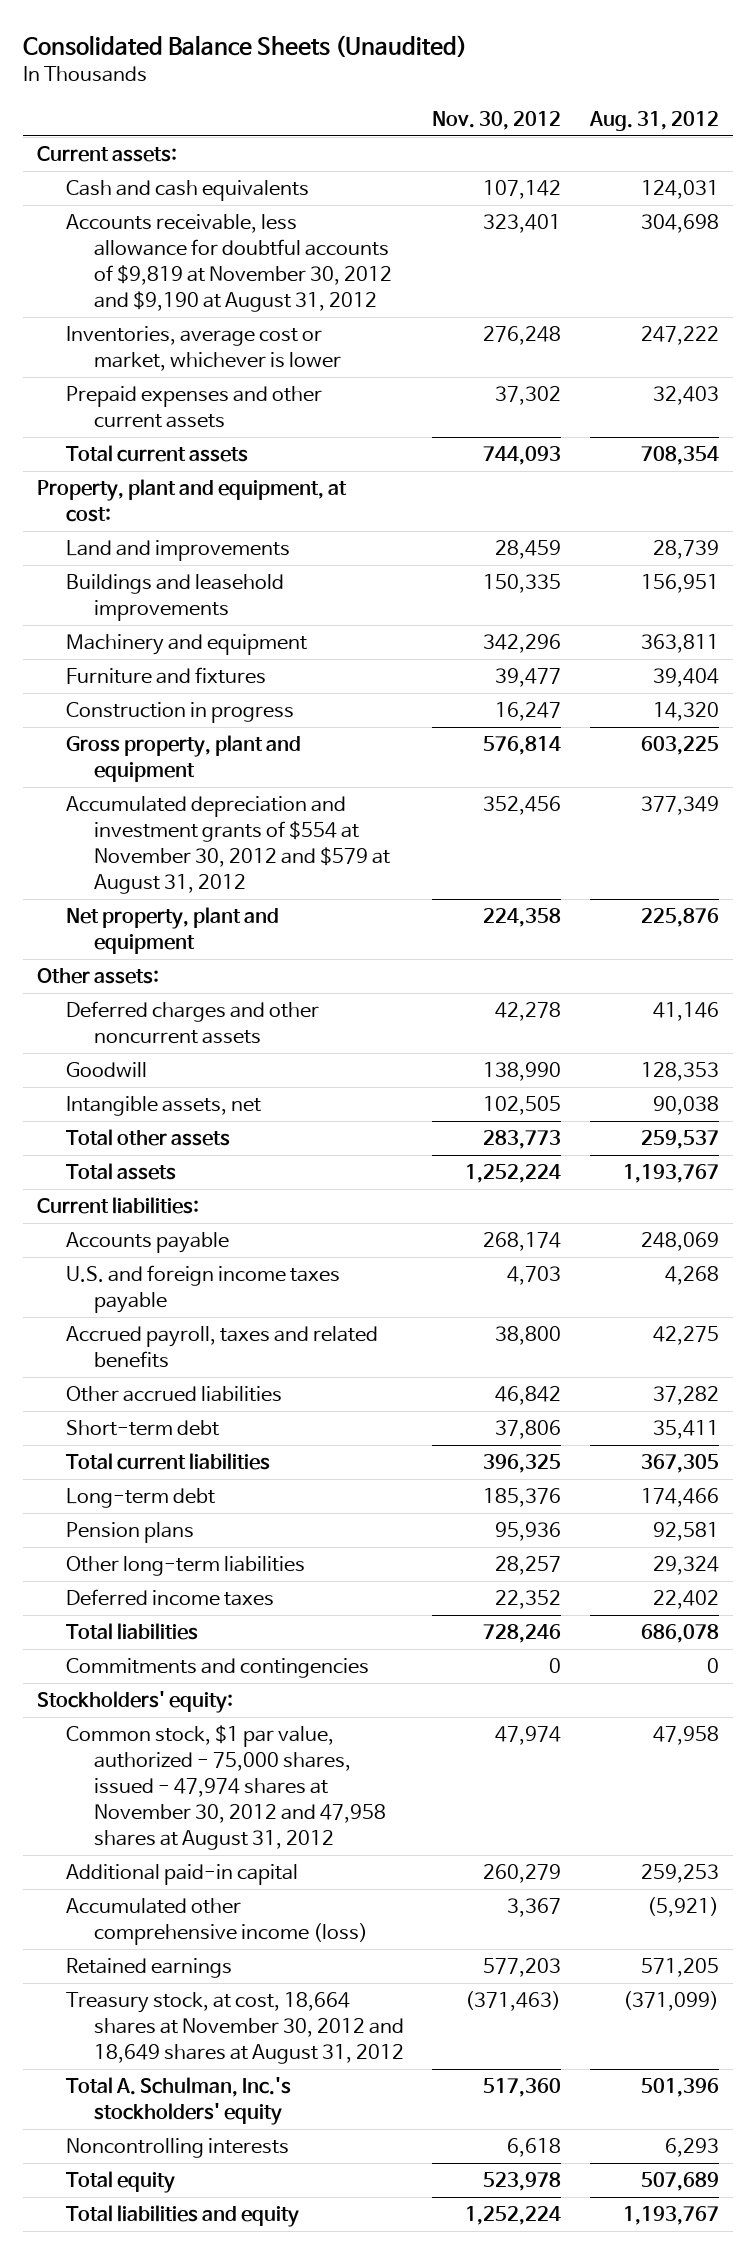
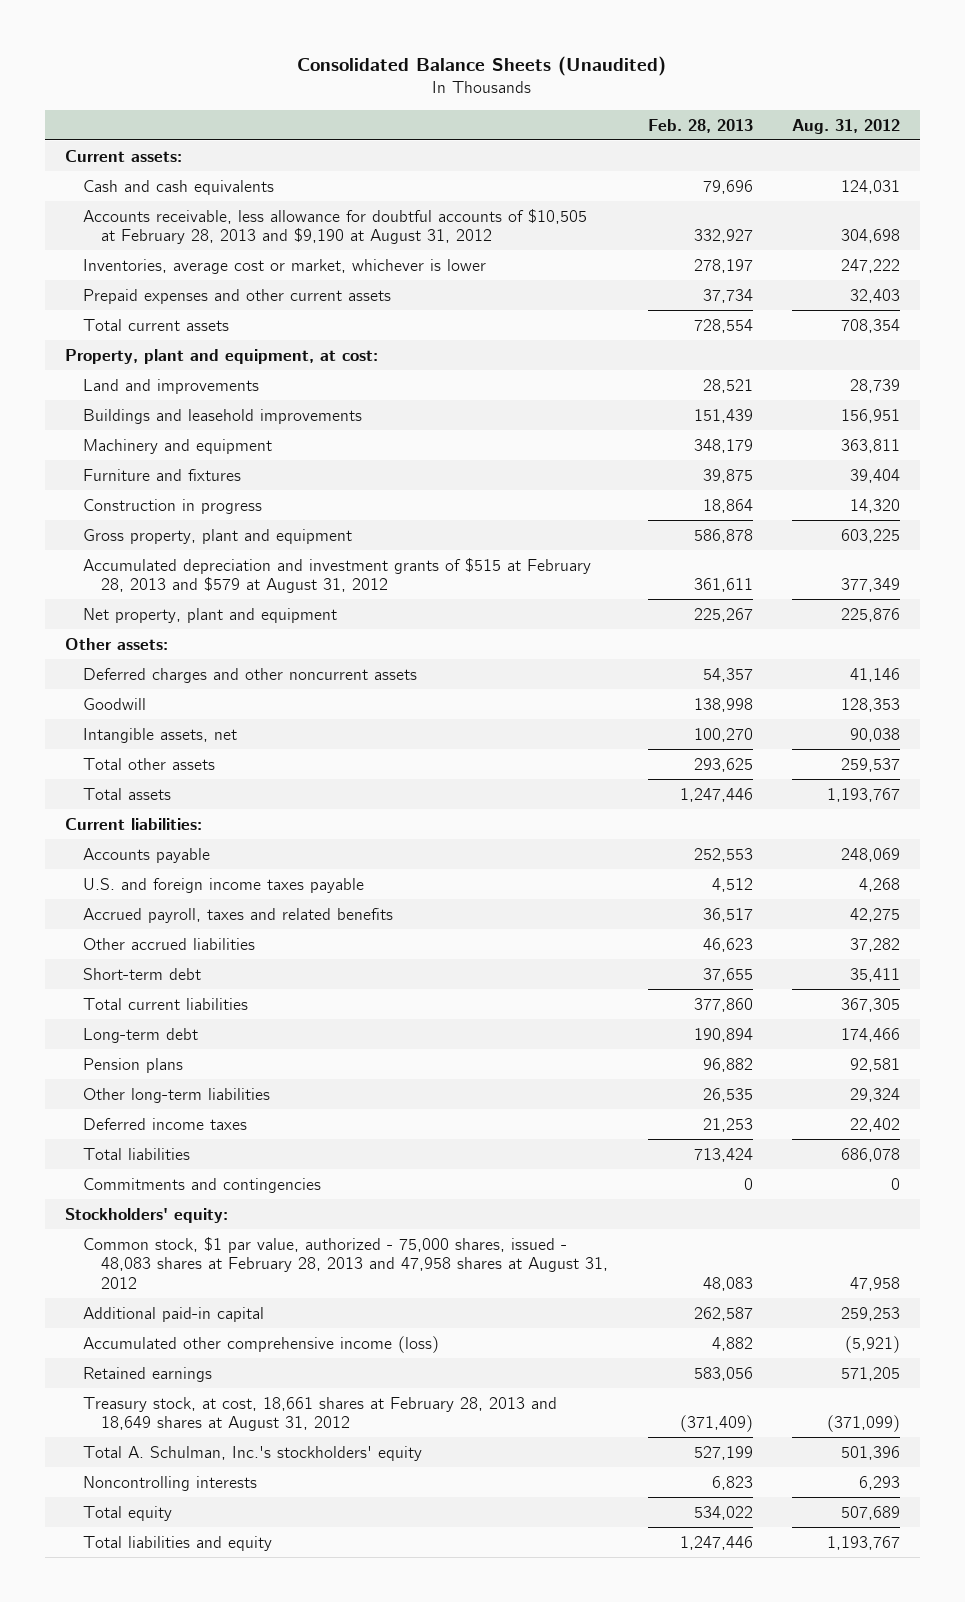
[432,110,562,130] Nov. 30, 2012 -> none
none -> [647,118,753,133] Feb. 28, 2013
[65,214,393,313] Accounts receivable, less allowance for doubtful accounts of $9,819 at November 30, 2012 and $9,190 at August 31, 2012 -> [82,208,587,245] Accounts receivable, less allowance for doubtful accounts of $10,505 at February 28, 2013 and $9,190 at August 31, 2012
[65,796,391,895] Accumulated depreciation and investment grants of $554 at November 30, 2012 and $579 at August 31, 2012 -> [82,557,591,594] Accumulated depreciation and investment grants of $515 at February 28, 2013 and $579 at August 31, 2012
[65,1725,387,1851] Common stock, $1 par value, authorized - 75,000 shares, issued - 47,974 shares at November 30, 2012 and 47,958 shares at August 31, 2012 -> [82,1236,609,1290] Common stock, $1 par value, authorized - 75,000 shares, issued - 48,083 shares at February 28, 2013 and 47,958 shares at August 31, 2012
[65,1992,405,2065] Treasury stock, at cost, 18,664 shares at November 30, 2012 and 18,649 shares at August 31, 2012 -> [82,1396,557,1432] Treasury stock, at cost, 18,661 shares at February 28, 2013 and 18,649 shares at August 31, 2012

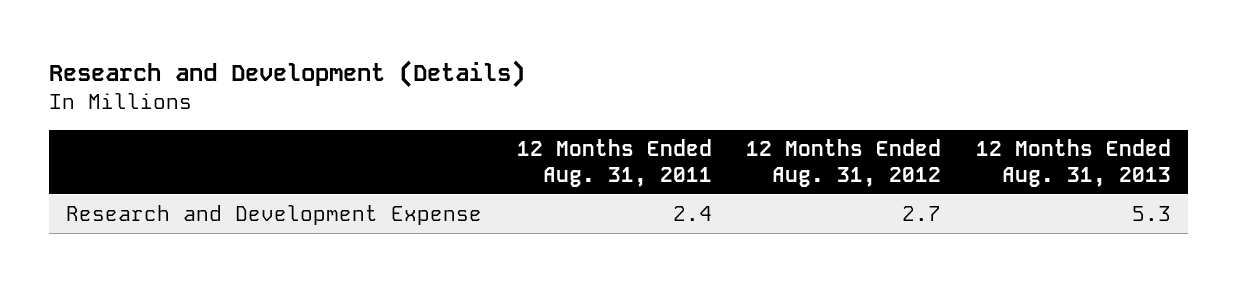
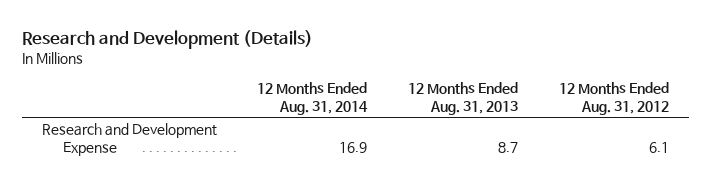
[516,139,712,187] 12 Months Ended Aug. 31, 2011 -> none
none -> [257,82,369,115] 12 Months Ended Aug. 31, 2014
[902,206,942,222] 2.7 -> [648,141,669,153] 6.1
[1131,206,1171,222] 5.3 -> [498,141,519,153] 8.7

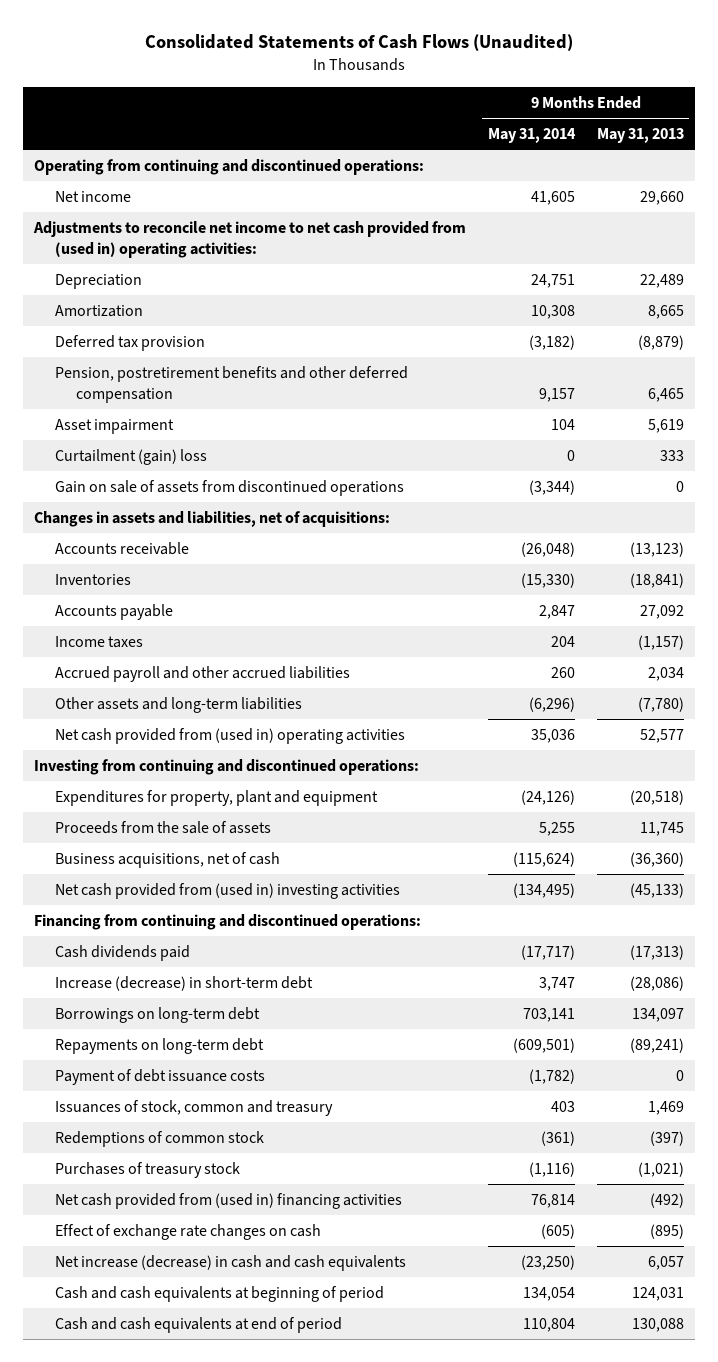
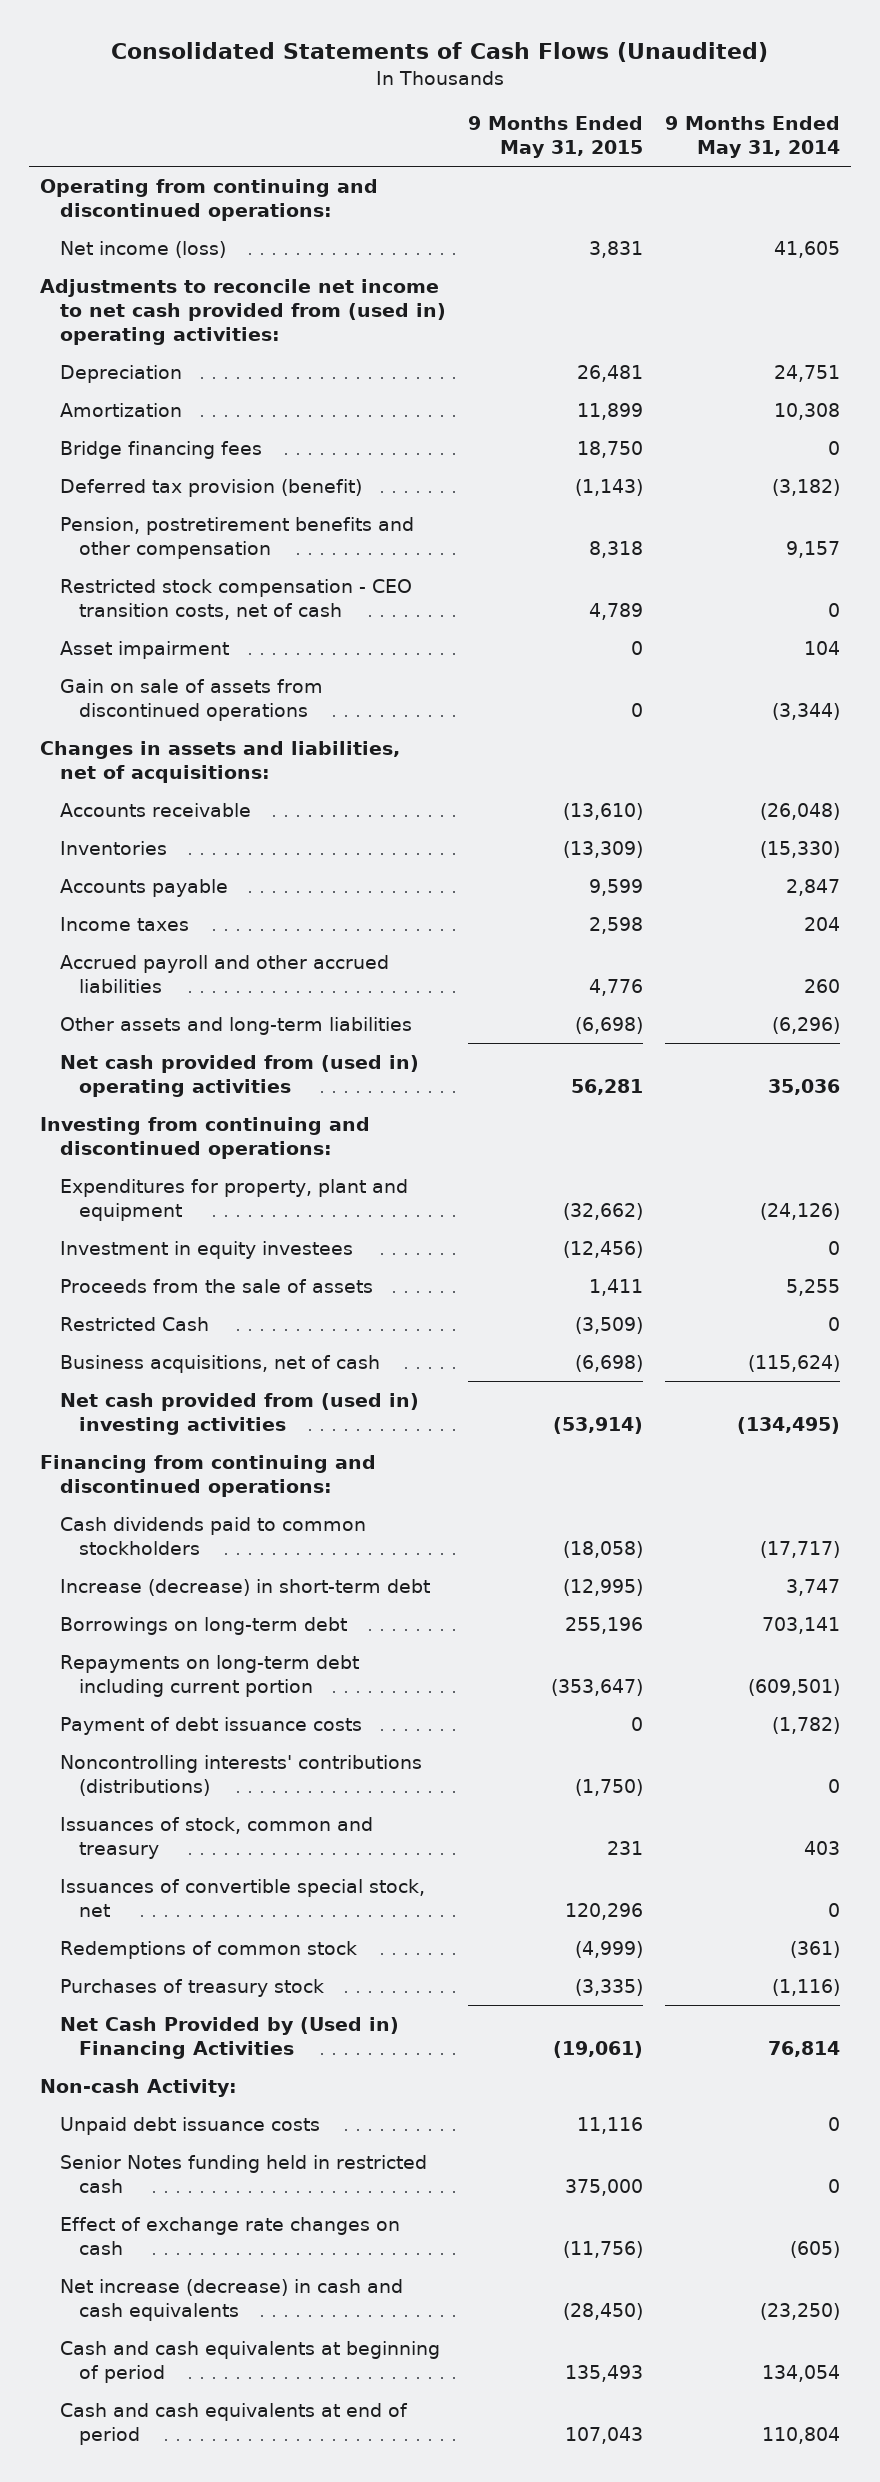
[596,128,684,144] May 31, 2013 -> none
none -> [467,116,643,159] 9 Months Ended May 31, 2015
[55,191,132,203] Net income -> [59,241,226,259] Net income (loss)
none -> [59,441,262,460] Bridge financing fees
[55,335,206,352] Deferred tax provision -> [59,479,362,498] Deferred tax provision (benefit)
[55,366,409,403] Pension, postretirement benefits and other deferred compensation -> [59,517,414,560] Pension, postretirement benefits and other compensation
none -> [59,579,412,621] Restricted stock compensation - CEO transition costs, net of cash
[55,449,208,466] Curtailment (gain) loss -> none
none -> [59,1241,353,1260] Investment in equity investees
none -> [59,1317,209,1332] Restricted Cash
[55,945,191,962] Cash dividends paid -> [59,1517,366,1556] Cash dividends paid to common stockholders
[55,1038,265,1055] Repayments on long-term debt -> [59,1655,359,1698] Repayments on long-term debt including current portion
none -> [59,1755,422,1797] Noncontrolling interests' contributions (distributions)
none -> [59,1879,425,1918] Issuances of convertible special stock, net
[55,1193,403,1210] Net cash provided from (used in) financing activities -> [59,2017,399,2060] Net Cash Provided by (Used in) Financing Activities
none -> [40,2079,238,2098] Non-cash Activity:
none -> [59,2117,320,2136] Unpaid debt issuance costs
none -> [59,2155,427,2194] Senior Notes funding held in restricted cash

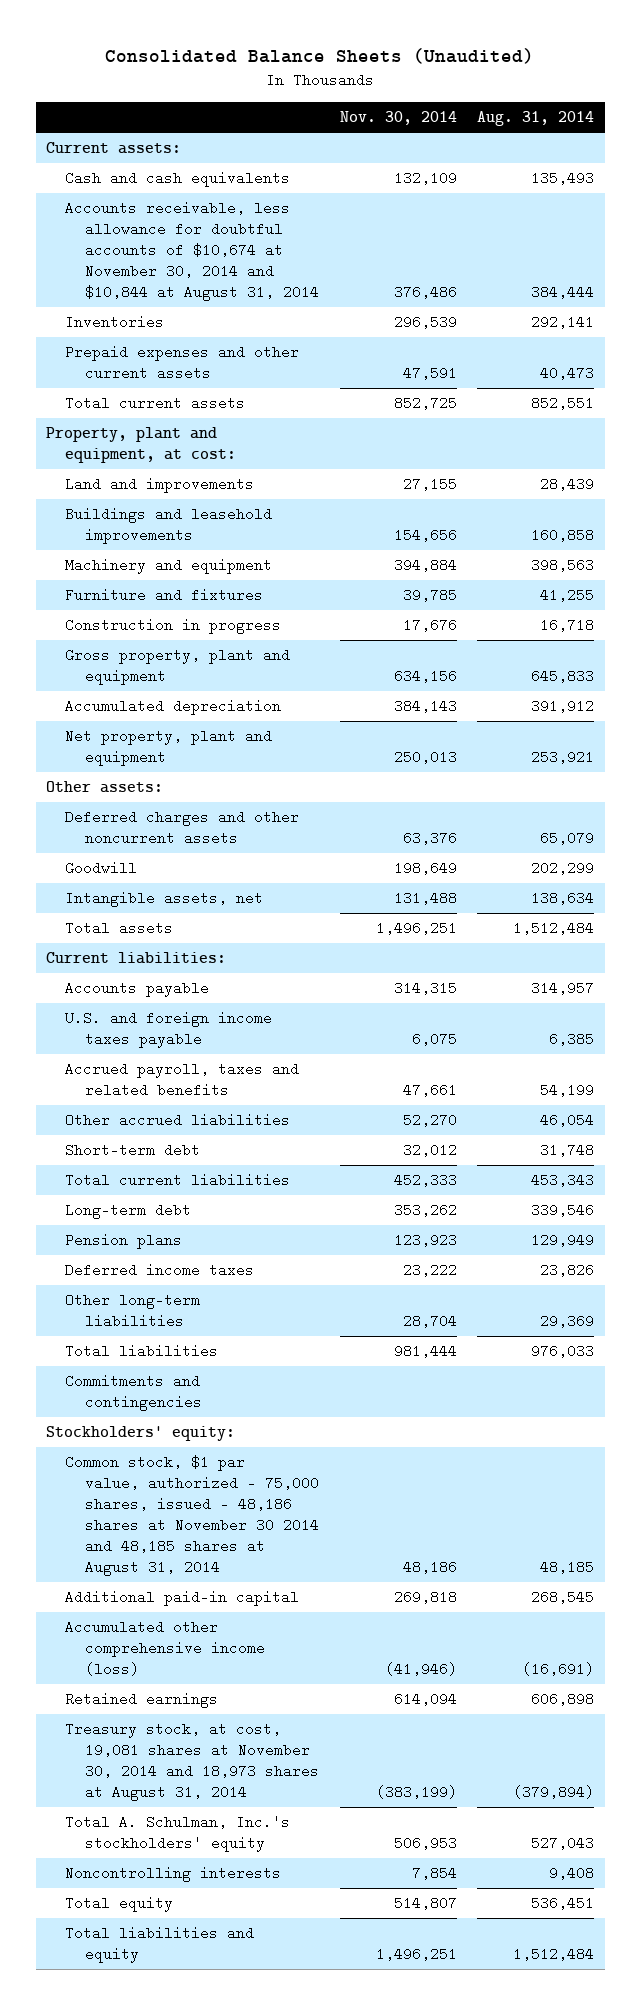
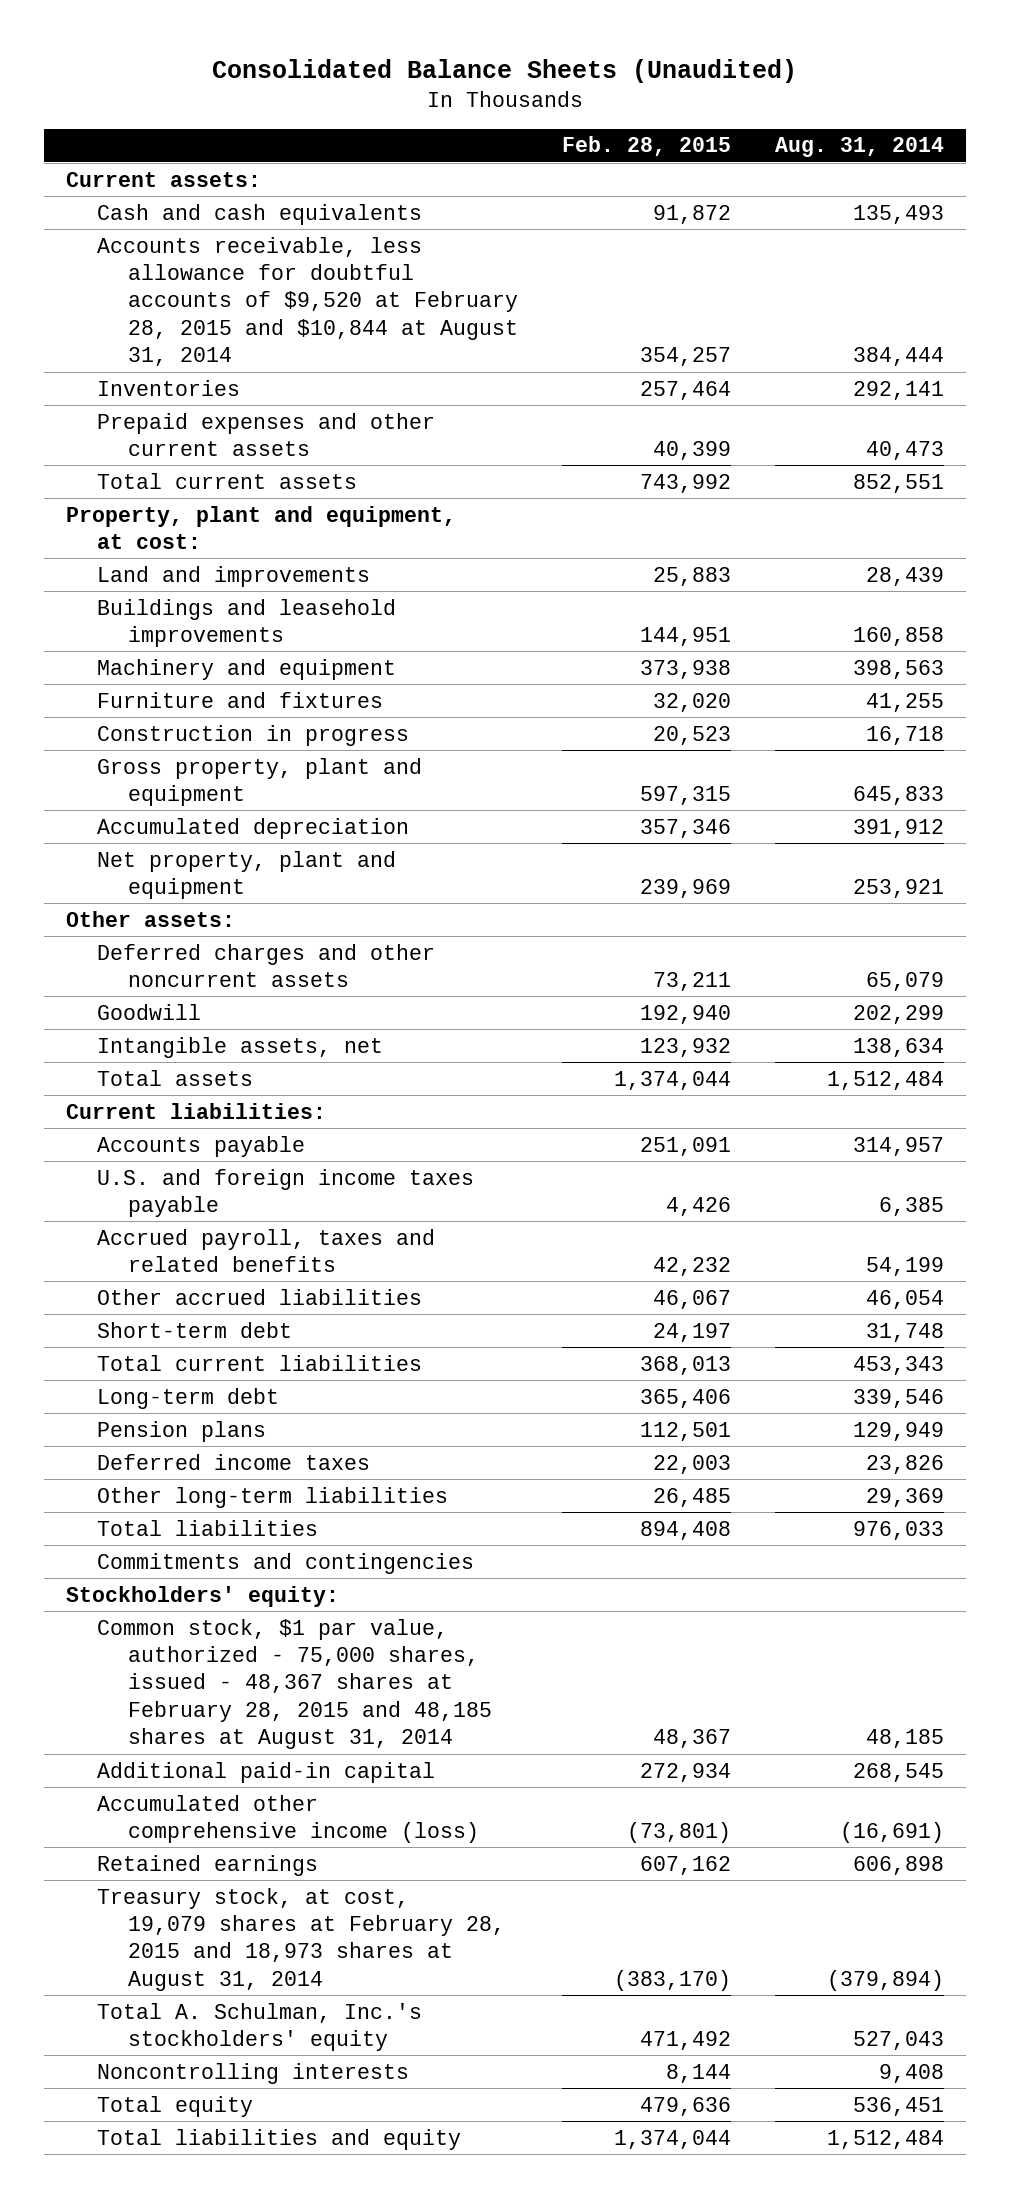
[339,111,457,126] Nov. 30, 2014 -> none
none -> [562,136,732,157] Feb. 28, 2015
[65,201,320,302] Accounts receivable, less allowance for doubtful accounts of $10,674 at November 30, 2014 and $10,844 at August 31, 2014 -> [97,236,518,367] Accounts receivable, less allowance for doubtful accounts of $9,520 at February 28, 2015 and $10,844 at August 31, 2014
[65,1455,320,1577] Common stock, $1 par value, authorized - 75,000 shares, issued - 48,186 shares at November 30 2014 and 48,185 shares at August 31, 2014 -> [97,1618,492,1750] Common stock, $1 par value, authorized - 75,000 shares, issued - 48,367 shares at February 28, 2015 and 48,185 shares at August 31, 2014
[65,1722,320,1802] Treasury stock, at cost, 19,081 shares at November 30, 2014 and 18,973 shares at August 31, 2014 -> [97,1887,505,1991] Treasury stock, at cost, 19,079 shares at February 28, 2015 and 18,973 shares at August 31, 2014

